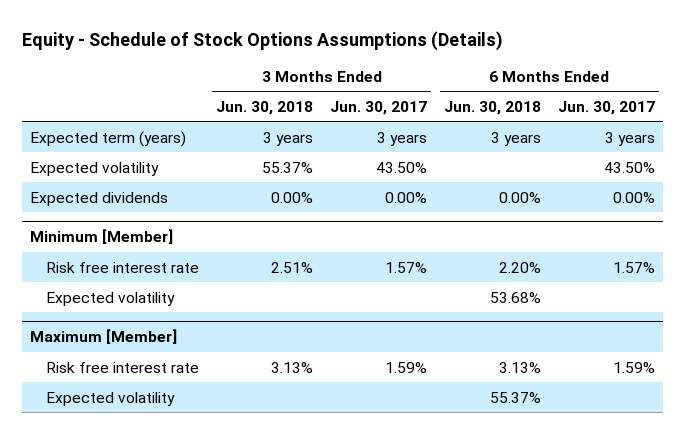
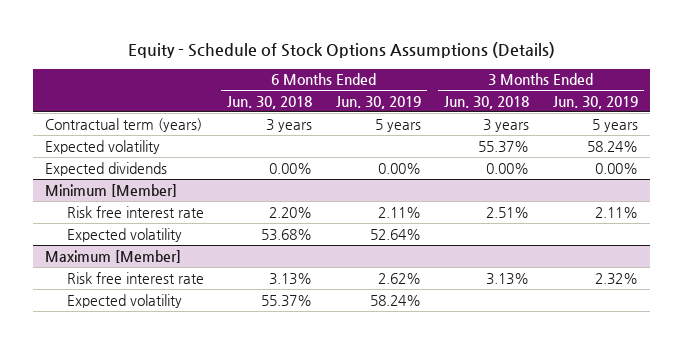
[330,100,428,115] Jun. 30, 2017 -> none
[557,100,655,115] Jun. 30, 2017 -> none
none -> [335,95,421,109] Jun. 30, 2019
none -> [552,95,638,109] Jun. 30, 2019
[30,130,187,147] Expected term (years) -> [45,117,203,132] Contractual term (years)

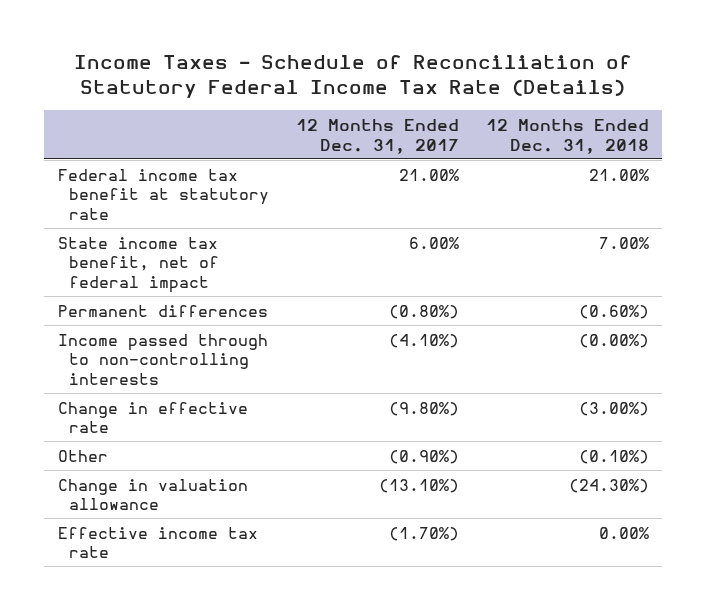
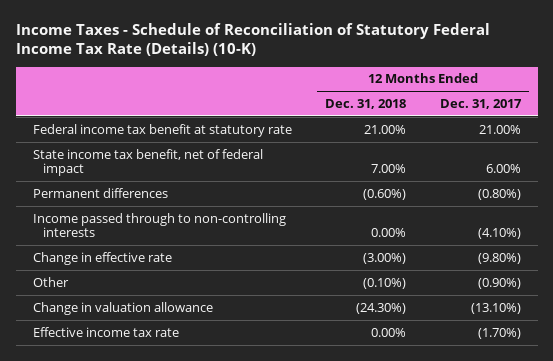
[74,55,633,99] Income Taxes - Schedule of Reconciliation of Statutory Federal Income Tax Rate (Details) -> [15,23,490,57] Income Taxes - Schedule of Reconciliation of Statutory Federal Income Tax Rate (Details) (10-K)
[578,333,649,348] (0.00%) -> [371,228,407,238] 0.00%

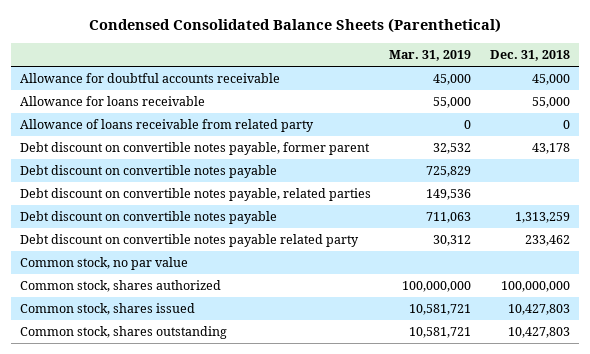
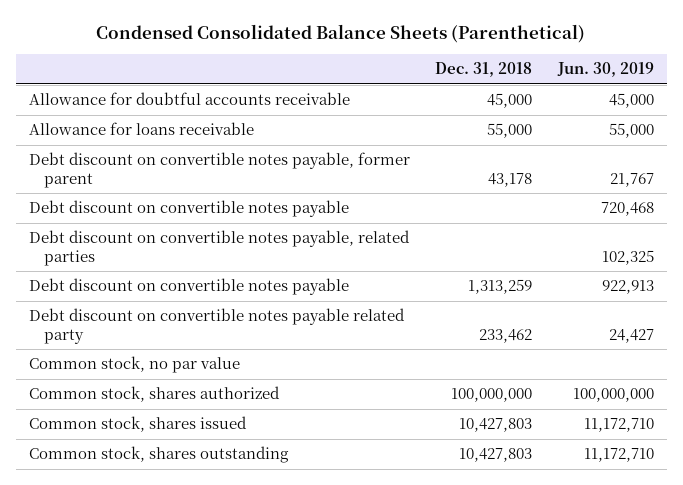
[389,50,472,62] Mar. 31, 2019 -> none
none -> [556,62,654,78] Jun. 30, 2019
[19,119,314,133] Allowance of loans receivable from related party -> none

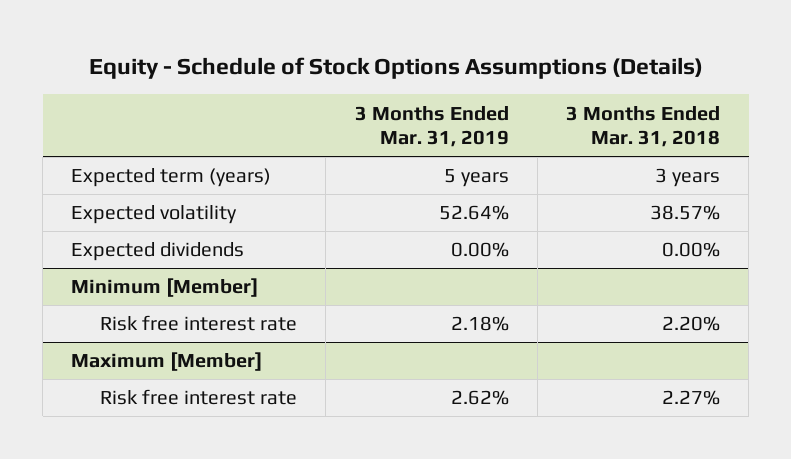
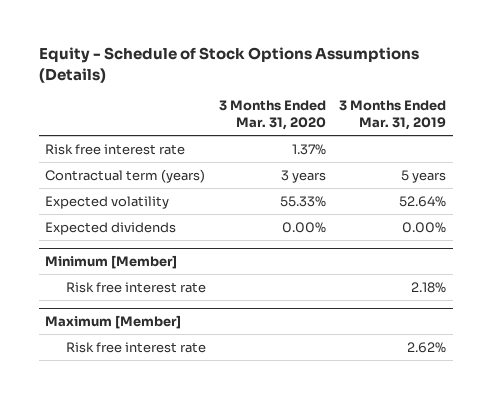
[565,105,720,148] 3 Months Ended Mar. 31, 2018 -> none
none -> [218,100,326,131] 3 Months Ended Mar. 31, 2020
none -> [45,143,186,155] Risk free interest rate
[71,168,272,188] Expected term (years) -> [45,168,206,183] Contractual term (years)

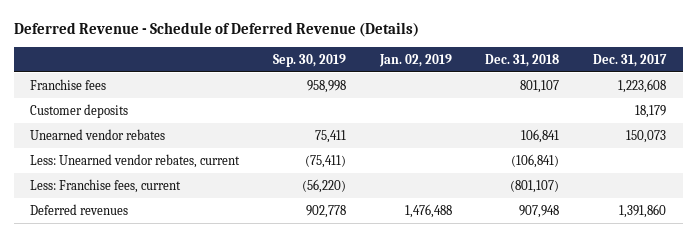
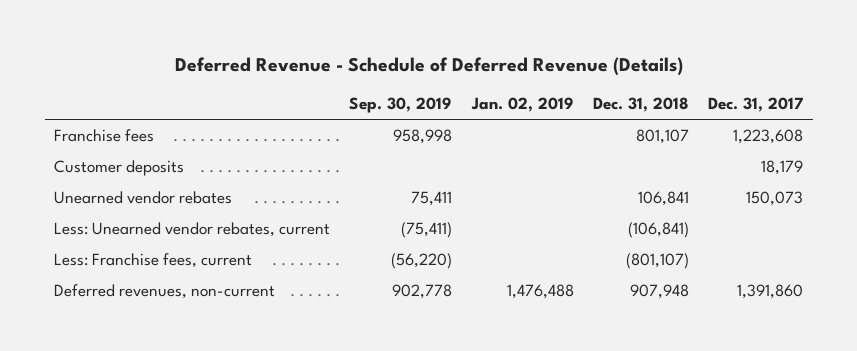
[30,204,129,216] Deferred revenues -> [54,284,276,300] Deferred revenues, non-current

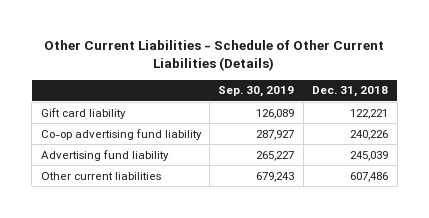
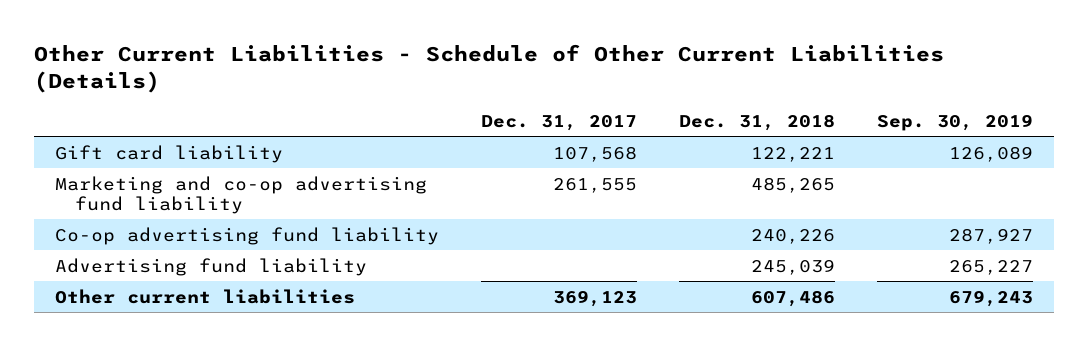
none -> [481,114,638,131] Dec. 31, 2017
none -> [55,175,428,214] Marketing and co-op advertising fund liability

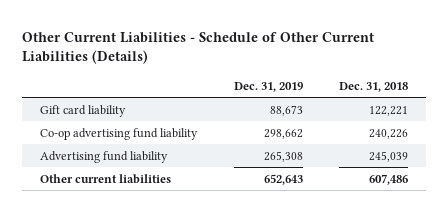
[481,114,638,131] Dec. 31, 2017 -> none
[877,113,1034,131] Sep. 30, 2019 -> none
none -> [233,81,303,92] Dec. 31, 2019
[55,175,428,214] Marketing and co-op advertising fund liability -> none

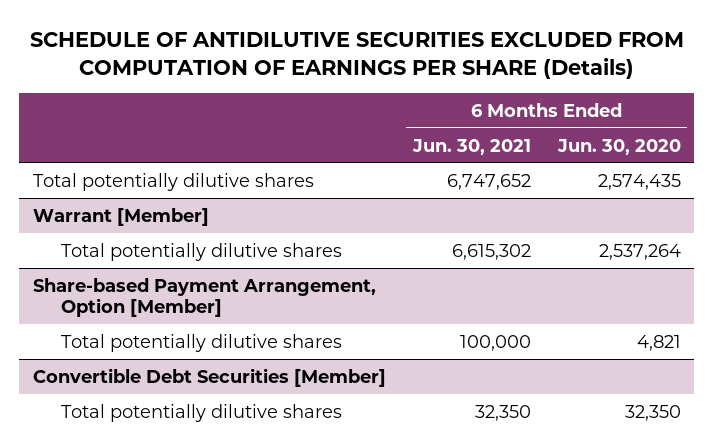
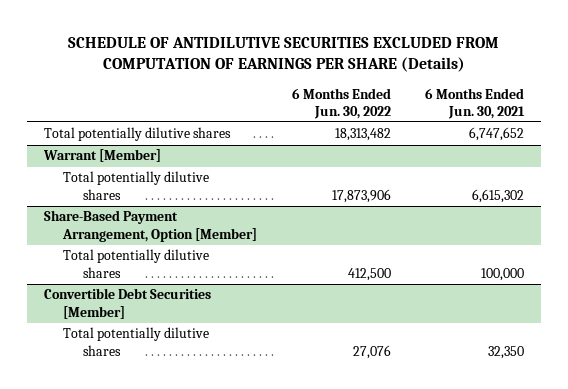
[556,138,681,155] Jun. 30, 2020 -> none
none -> [291,87,391,119] 6 Months Ended Jun. 30, 2022
[32,277,376,317] Share-based Payment Arrangement, Option [Member] -> [43,210,258,242] Share-Based Payment Arrangement, Option [Member]

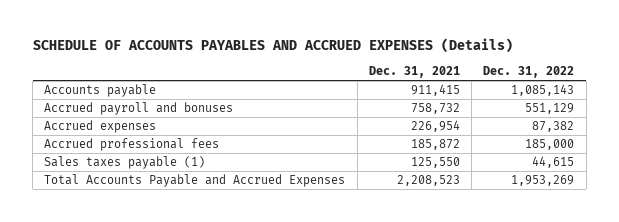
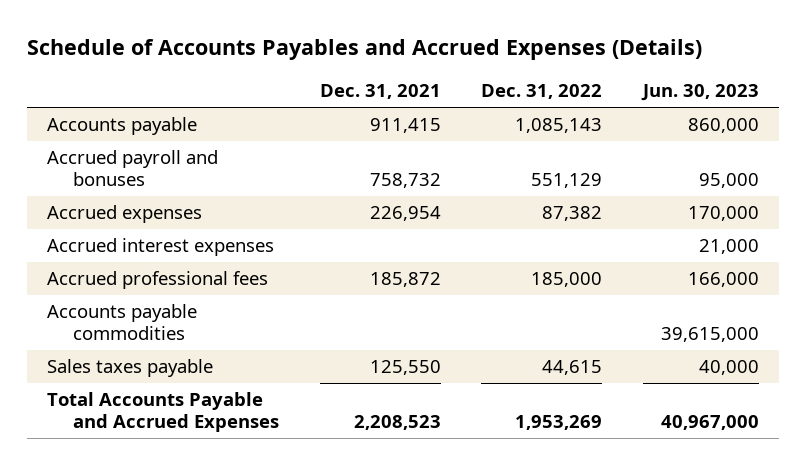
[32,38,513,54] SCHEDULE OF ACCOUNTS PAYABLES AND ACCRUED EXPENSES (Details) -> [26,39,702,61] Schedule of Accounts Payables and Accrued Expenses (Details)
none -> [640,84,759,102] Jun. 30, 2023
none -> [46,238,274,257] Accrued interest expenses
none -> [46,304,197,341] Accounts payable commodities
[44,156,206,170] Sales taxes payable (1) -> [46,359,213,378] Sales taxes payable

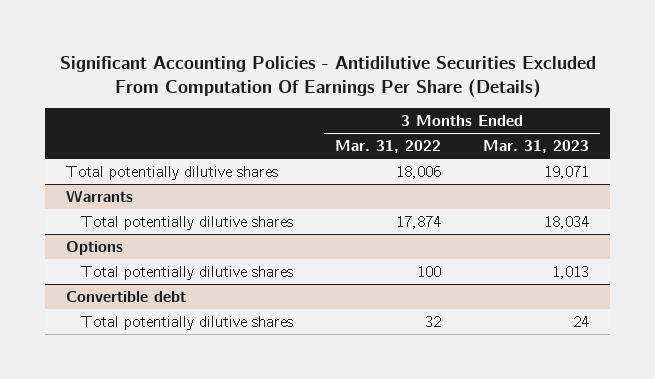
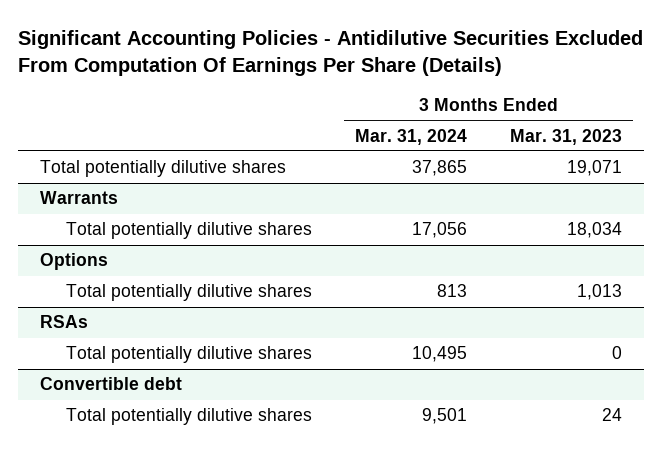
[334,140,441,154] Mar. 31, 2022 -> none
none -> [355,128,468,145] Mar. 31, 2024
none -> [39,315,88,329] RSAs
none -> [66,346,313,364] Total potentially dilutive shares

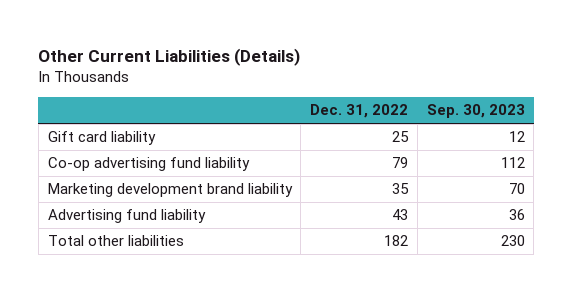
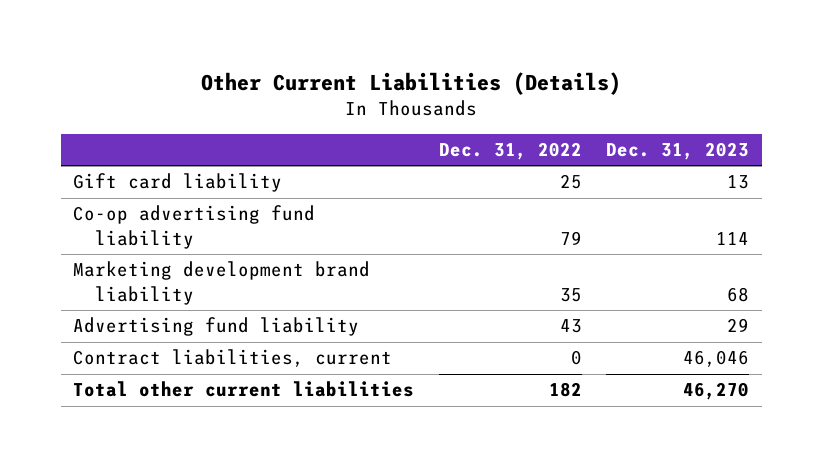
[426,104,525,119] Sep. 30, 2023 -> none
none -> [606,142,750,161] Dec. 31, 2023
none -> [72,349,392,368] Contract liabilities, current
[47,235,184,247] Total other liabilities -> [72,381,414,398] Total other current liabilities

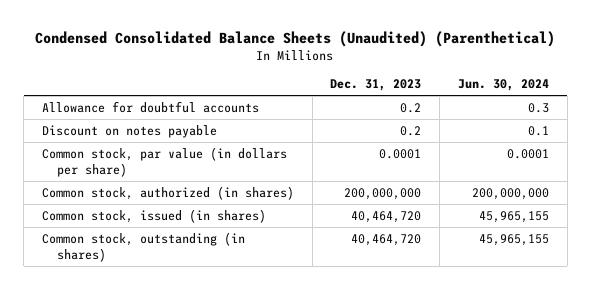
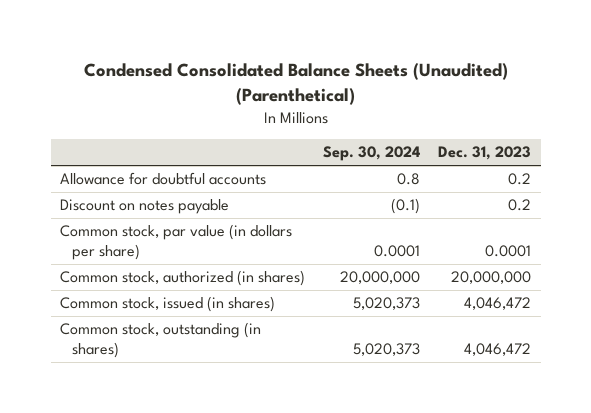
[457,79,549,92] Jun. 30, 2024 -> none
none -> [323,146,421,162] Sep. 30, 2024
[344,188,422,201] 200,000,000 -> [451,271,532,285] 20,000,000
[351,211,422,224] 40,464,720 -> [464,297,532,311] 4,046,472
[351,234,422,247] 40,464,720 -> [464,343,532,357] 4,046,472

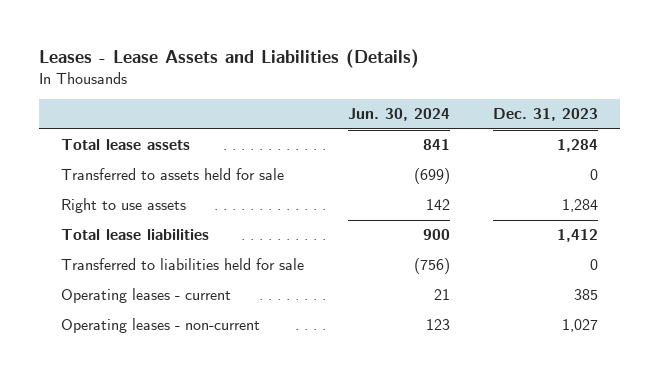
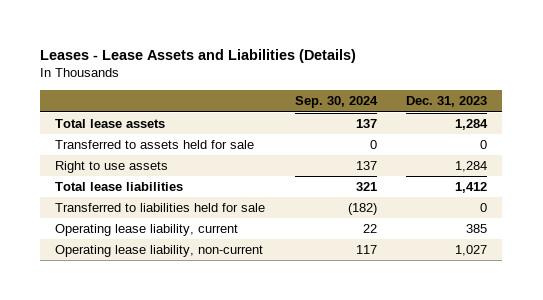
[347,108,450,122] Jun. 30, 2024 -> none
none -> [294,96,378,109] Sep. 30, 2024
[60,288,231,304] Operating leases - current -> [55,224,239,237] Operating lease liability, current
[60,318,260,334] Operating leases - non-current -> [55,245,264,258] Operating lease liability, non-current

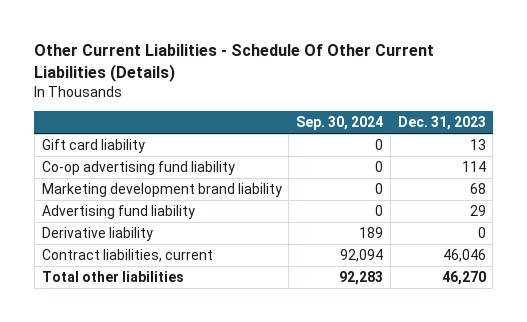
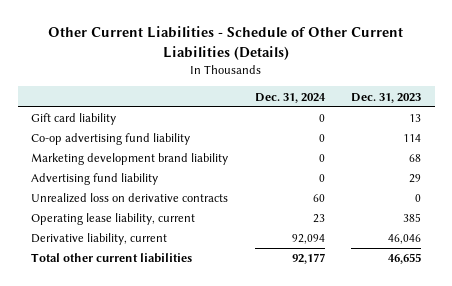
[34,44,435,83] Other Current Liabilities - Schedule Of Other Current Liabilities (Details) -> [48,26,404,60] Other Current Liabilities - Schedule of Other Current Liabilities (Details)
[296,116,384,131] Sep. 30, 2024 -> none
none -> [254,92,326,103] Dec. 31, 2024
[41,248,213,262] Contract liabilities, current -> none
none -> [30,193,228,204] Unrealized loss on derivative contracts
none -> [30,213,195,226] Operating lease liability, current
[41,226,153,241] Derivative liability -> [30,233,167,246] Derivative liability, current
[477,226,486,238] 0 -> [388,234,422,245] 46,046
[41,270,184,282] Total other liabilities -> [30,253,192,264] Total other current liabilities
[441,270,486,285] 46,270 -> [388,253,422,265] 46,655

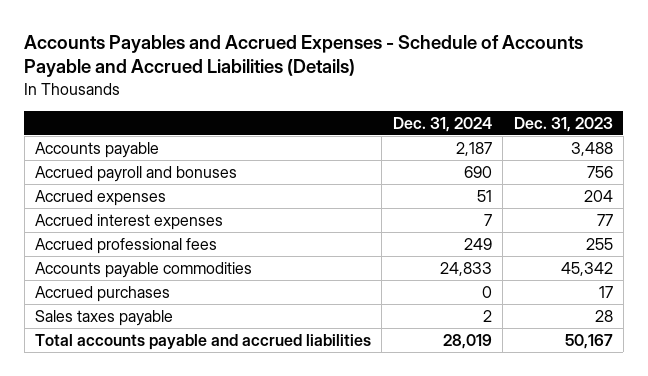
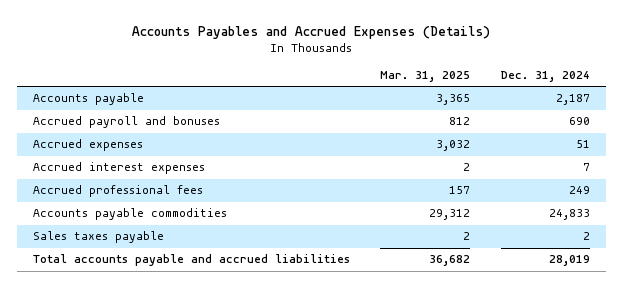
[24,34,584,78] Accounts Payables and Accrued Expenses - Schedule of Accounts Payable and Accrued Liabilities (Details) -> [132,25,491,39] Accounts Payables and Accrued Expenses (Details)
[513,116,613,132] Dec. 31, 2023 -> none
none -> [380,70,471,82] Mar. 31, 2025
[34,285,170,302] Accrued purchases -> none

